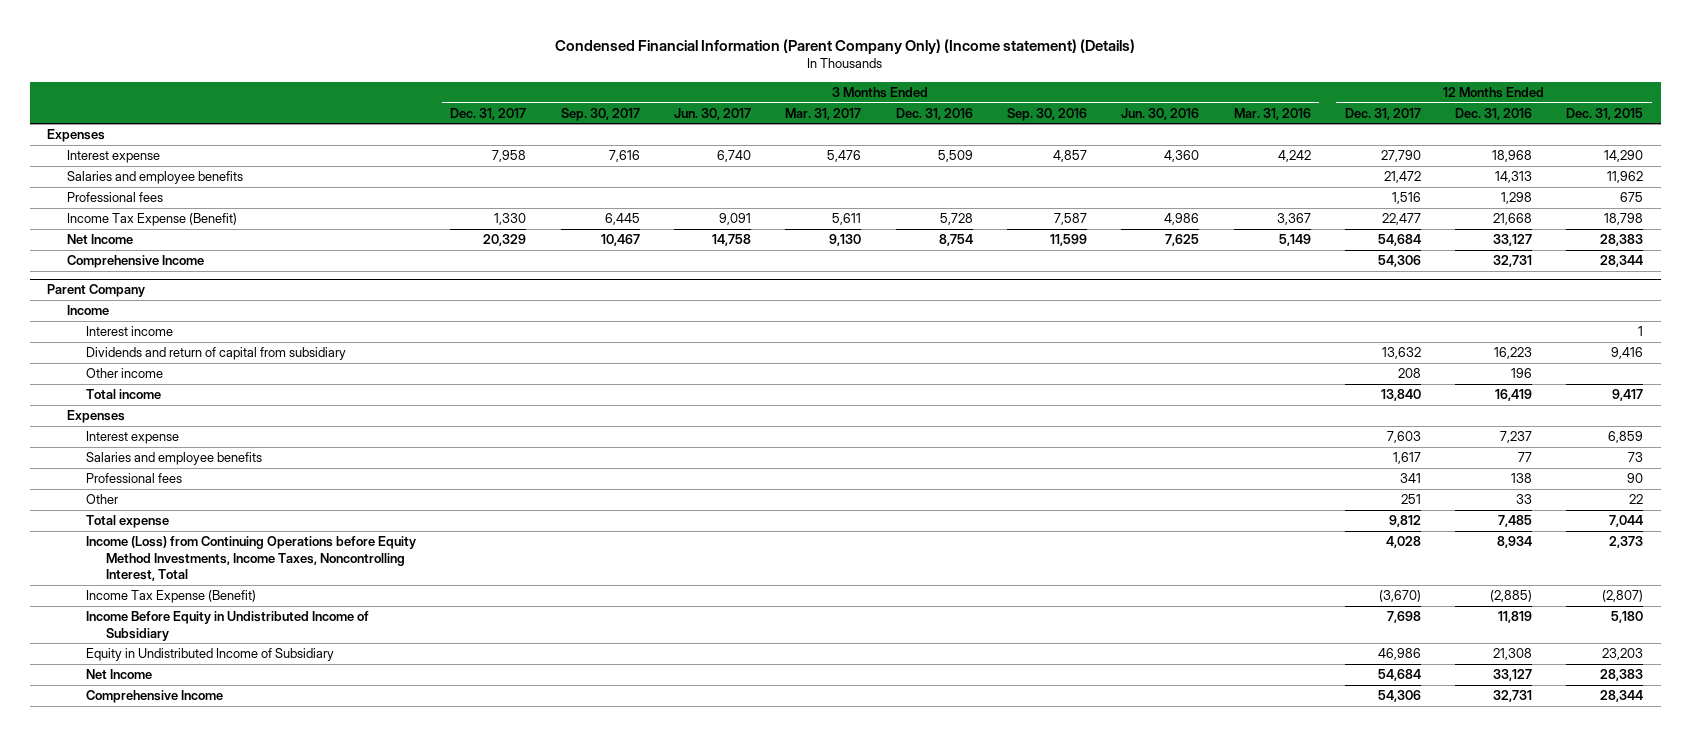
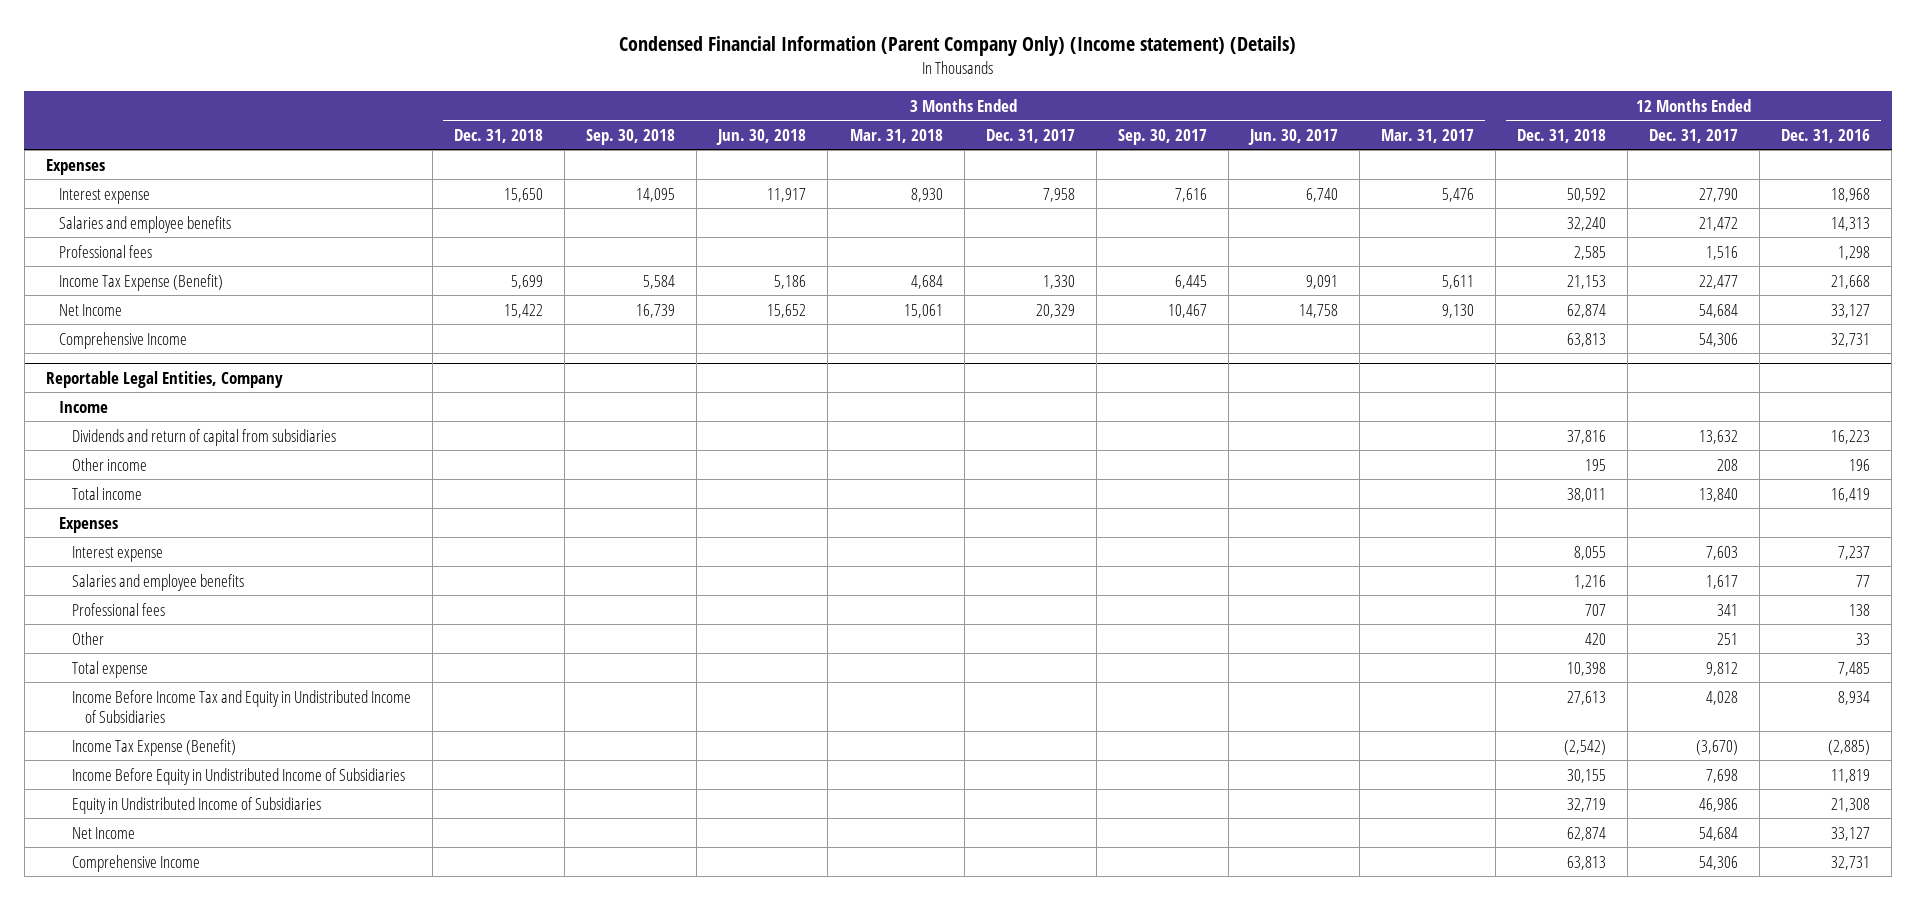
[895,107,973,120] Dec. 31, 2016 -> none
[1006,107,1087,121] Sep. 30, 2016 -> none
[1121,107,1200,120] Jun. 30, 2016 -> none
[1233,107,1311,120] Mar. 31, 2016 -> none
[1566,107,1644,120] Dec. 31, 2015 -> none
none -> [454,128,544,143] Dec. 31, 2018
none -> [586,128,676,145] Sep. 30, 2018
none -> [716,128,807,145] Jun. 30, 2018
none -> [849,128,943,143] Mar. 31, 2018
none -> [1517,128,1607,143] Dec. 31, 2018
[47,284,146,298] Parent Company -> none
none -> [45,370,283,388] Reportable Legal Entities, Company
[86,326,174,337] Interest income -> none
[86,347,347,361] Dividends and return of capital from subsidiary -> [72,428,337,446] Dividends and return of capital from subsidiaries
[86,536,417,582] Income (Loss) from Continuing Operations before Equity Method Investments, Income Taxes, Noncontrolling Interest, Total -> [72,689,412,723] Income Before Income Tax and Equity in Undistributed Income of Subsidiaries
[86,611,370,641] Income Before Equity in Undistributed Income of Subsidiary -> [72,767,406,785] Income Before Equity in Undistributed Income of Subsidiaries
[86,648,335,662] Equity in Undistributed Income of Subsidiary -> [72,796,322,814] Equity in Undistributed Income of Subsidiaries

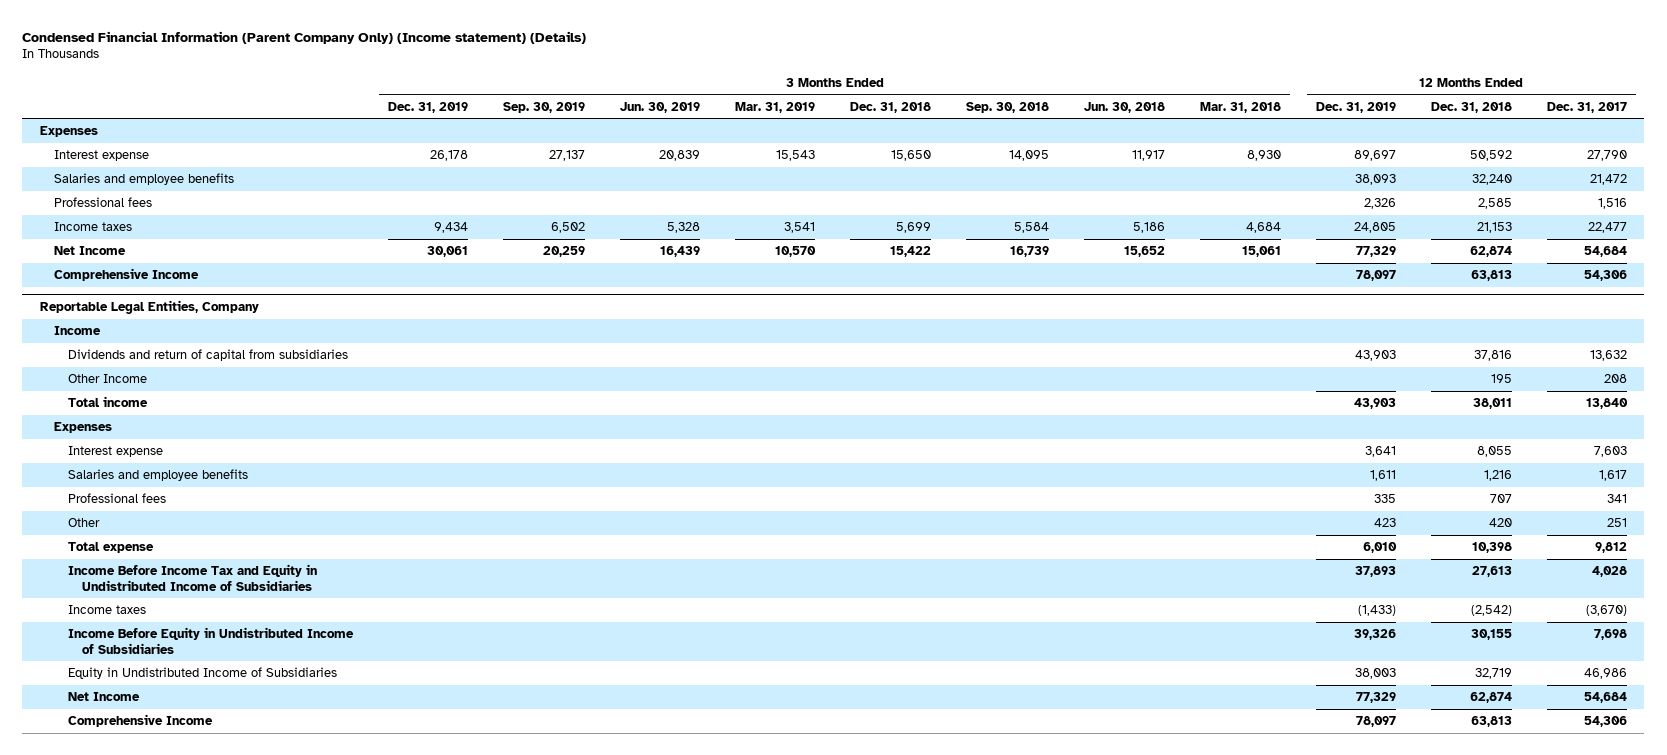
[985,128,1075,143] Dec. 31, 2017 -> none
[1117,128,1207,145] Sep. 30, 2017 -> none
[1247,128,1338,145] Jun. 30, 2017 -> none
[1380,128,1474,143] Mar. 31, 2017 -> none
[1781,128,1871,143] Dec. 31, 2016 -> none
none -> [388,101,469,113] Dec. 31, 2019
none -> [503,101,586,113] Sep. 30, 2019
none -> [620,101,701,113] Jun. 30, 2019
none -> [735,101,816,113] Mar. 31, 2019
none -> [1315,101,1396,113] Dec. 31, 2019
[59,273,224,291] Income Tax Expense (Benefit) -> [54,222,133,232] Income taxes
[72,457,148,471] Other income -> [68,374,148,384] Other Income
[72,738,237,756] Income Tax Expense (Benefit) -> [68,605,147,615] Income taxes

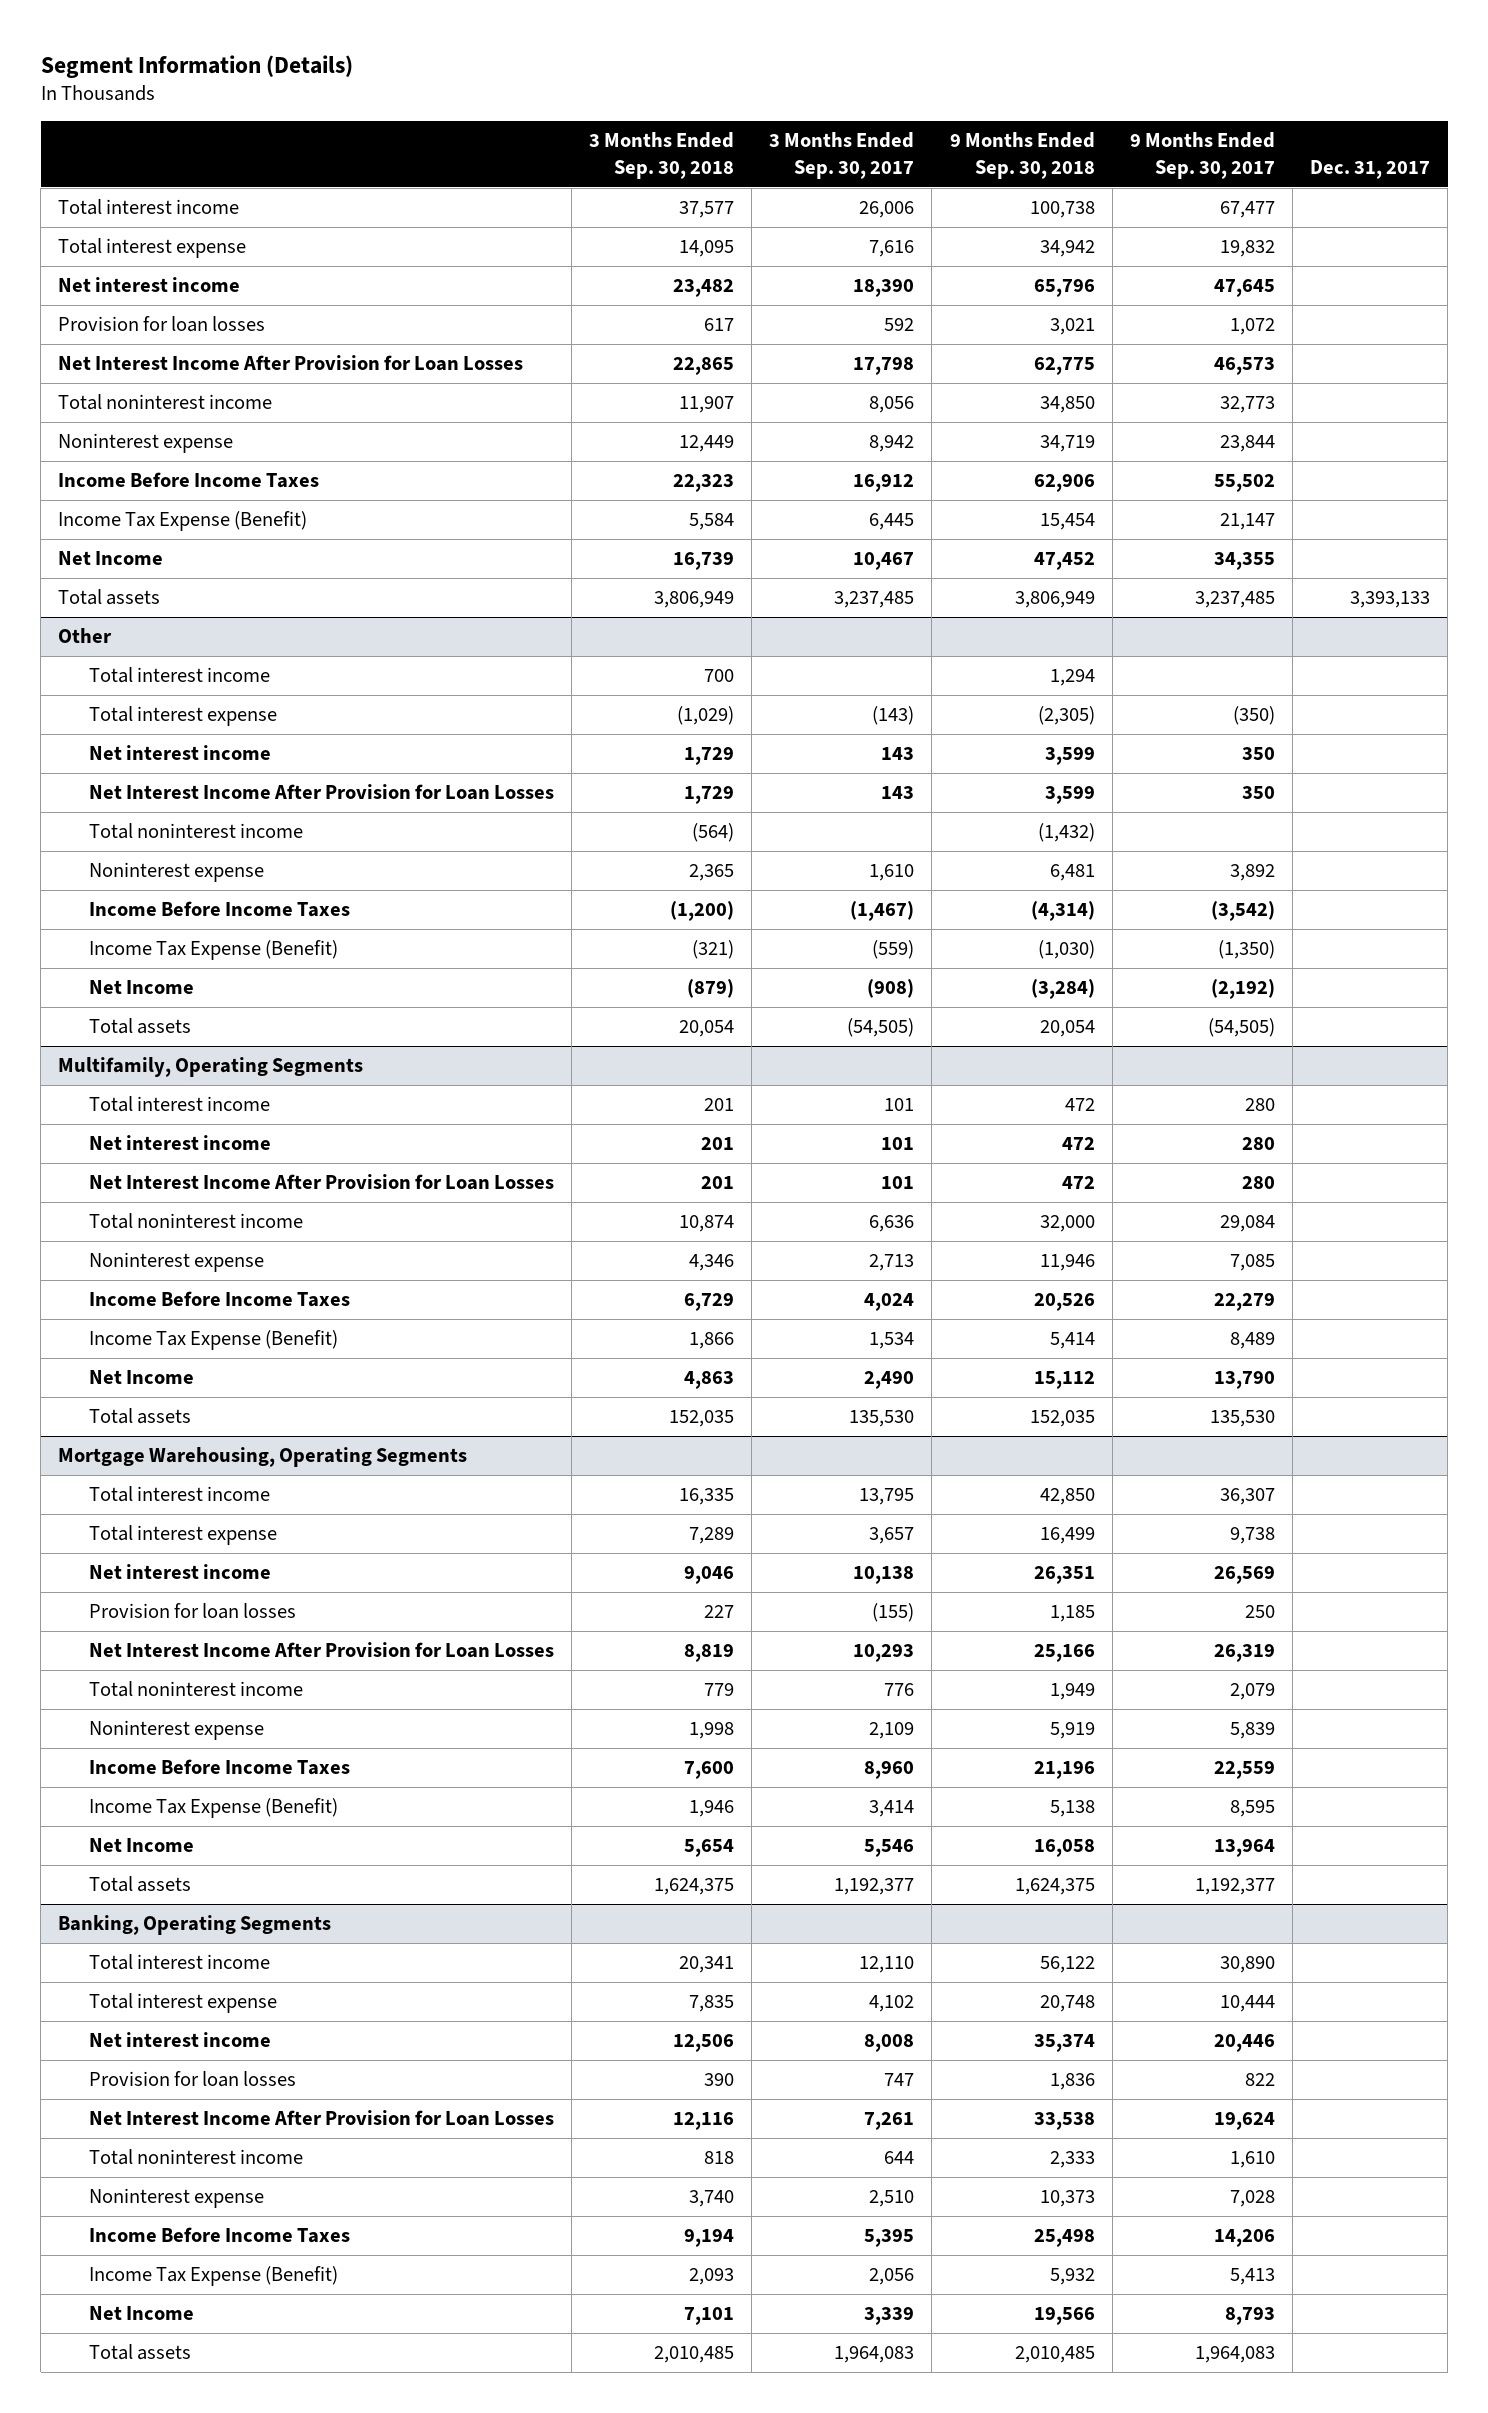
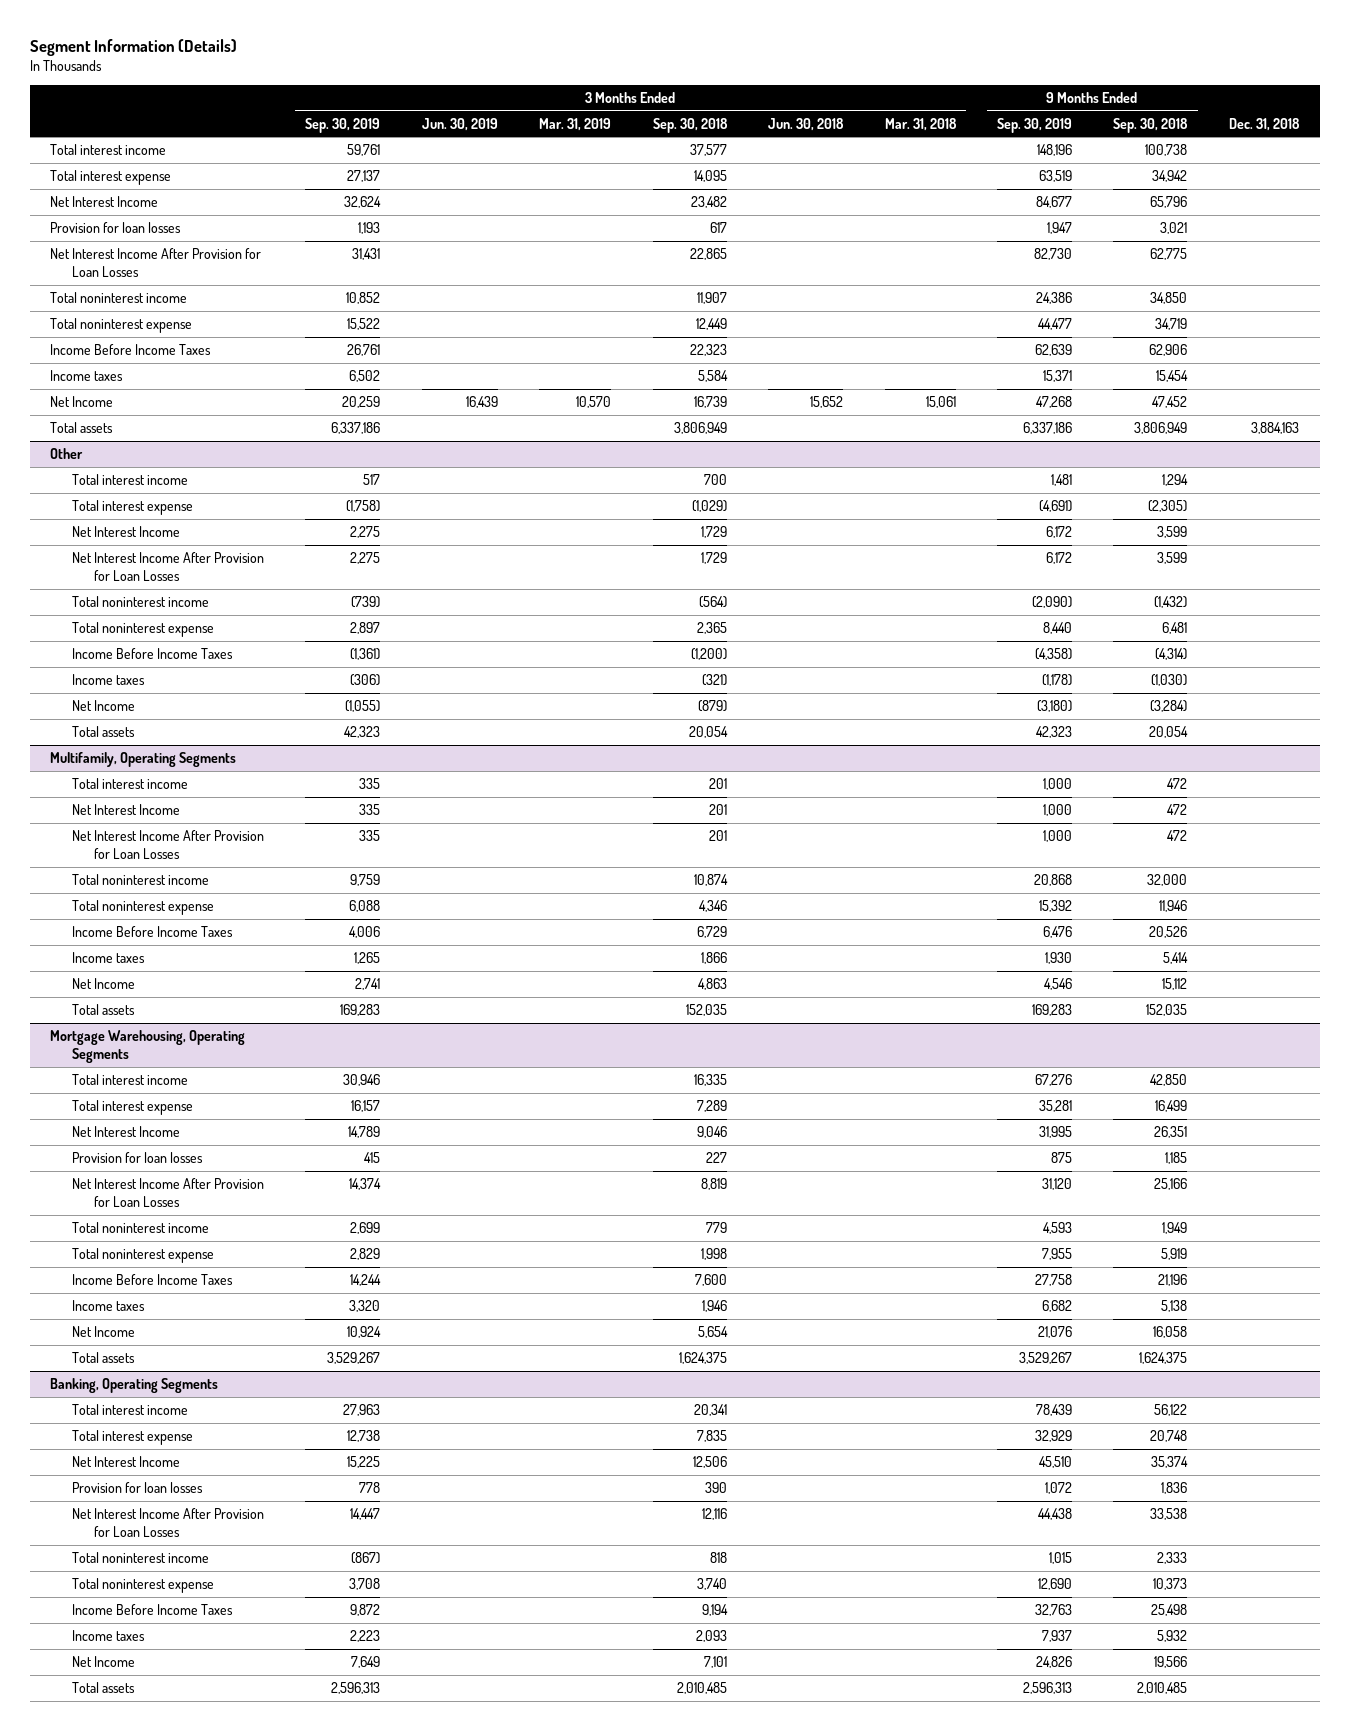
[769,132,915,179] 3 Months Ended Sep. 30, 2017 -> none
[1129,132,1275,179] 9 Months Ended Sep. 30, 2017 -> none
[1310,159,1431,179] Dec. 31, 2017 -> none
none -> [305,117,381,133] Sep. 30, 2019
none -> [421,117,498,131] Jun. 30, 2019
none -> [539,117,612,131] Mar. 31, 2019
none -> [768,117,845,131] Jun. 30, 2018
none -> [884,117,957,131] Mar. 31, 2018
none -> [996,117,1072,133] Sep. 30, 2019
none -> [1228,117,1300,131] Dec. 31, 2018
[58,277,241,293] Net interest income -> [50,196,159,208] Net Interest Income
[58,433,234,454] Noninterest expense -> [50,318,193,334] Total noninterest expense
[58,511,308,532] Income Tax Expense (Benefit) -> [50,370,124,382] Income taxes
[88,745,271,761] Net interest income -> [71,526,180,538] Net Interest Income
[88,862,264,883] Noninterest expense -> [71,622,214,638] Total noninterest expense
[88,940,338,961] Income Tax Expense (Benefit) -> [71,674,145,686] Income taxes
[88,1135,271,1151] Net interest income -> [71,804,180,816] Net Interest Income
[88,1252,264,1273] Noninterest expense -> [71,900,214,916] Total noninterest expense
[88,1330,338,1351] Income Tax Expense (Benefit) -> [71,952,145,964] Income taxes
[88,1564,271,1580] Net interest income -> [71,1126,180,1138] Net Interest Income
[88,1720,264,1741] Noninterest expense -> [71,1248,214,1264] Total noninterest expense
[88,1798,338,1819] Income Tax Expense (Benefit) -> [71,1300,145,1312] Income taxes
[88,2032,271,2048] Net interest income -> [71,1456,180,1468] Net Interest Income
[88,2188,264,2209] Noninterest expense -> [71,1578,214,1594] Total noninterest expense
[88,2266,338,2287] Income Tax Expense (Benefit) -> [71,1630,145,1642] Income taxes

